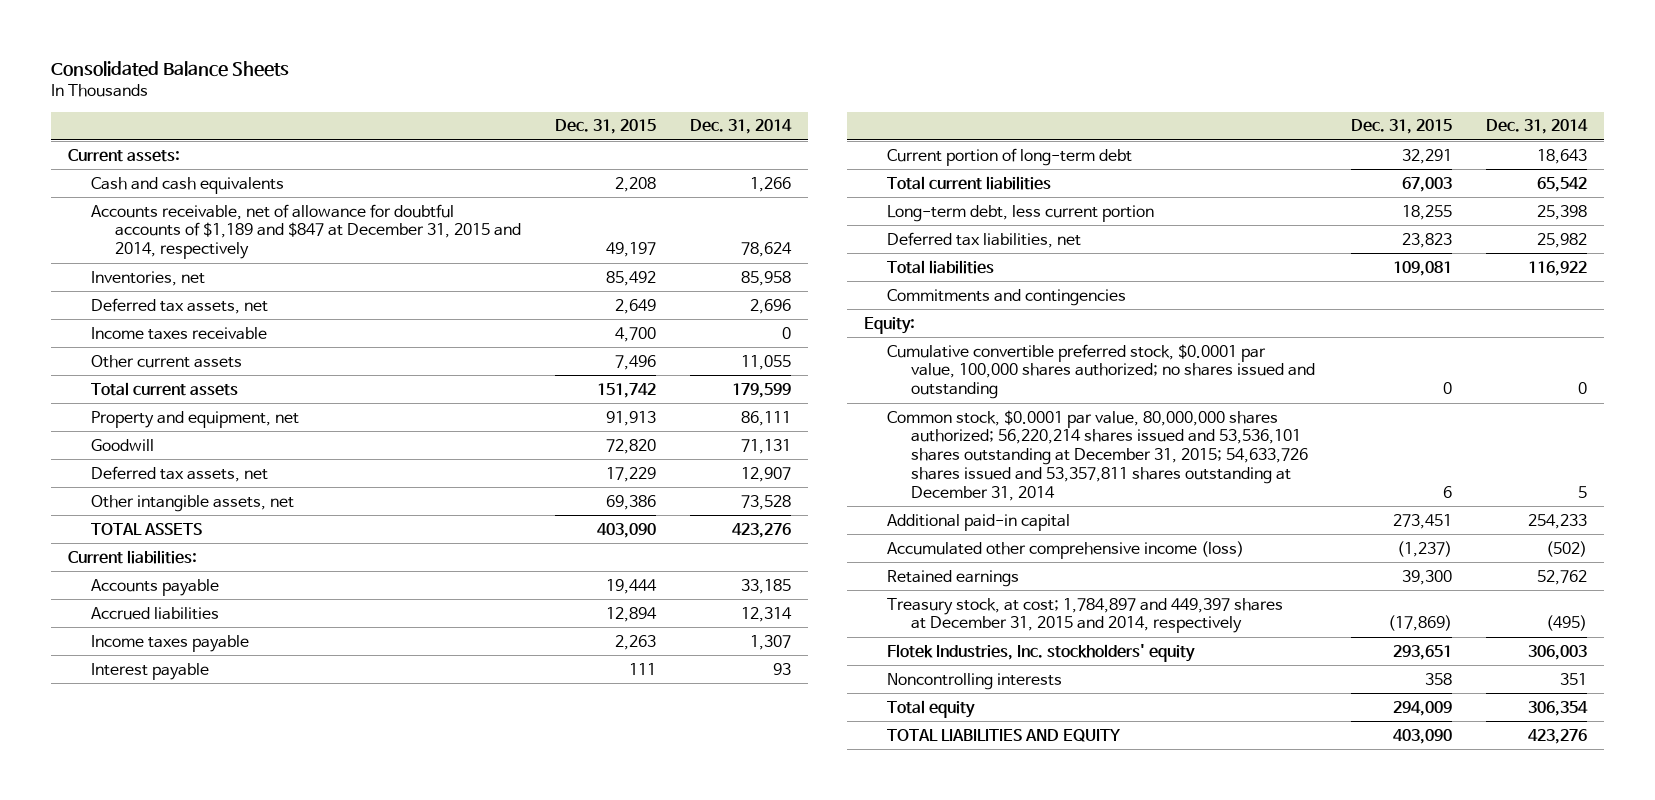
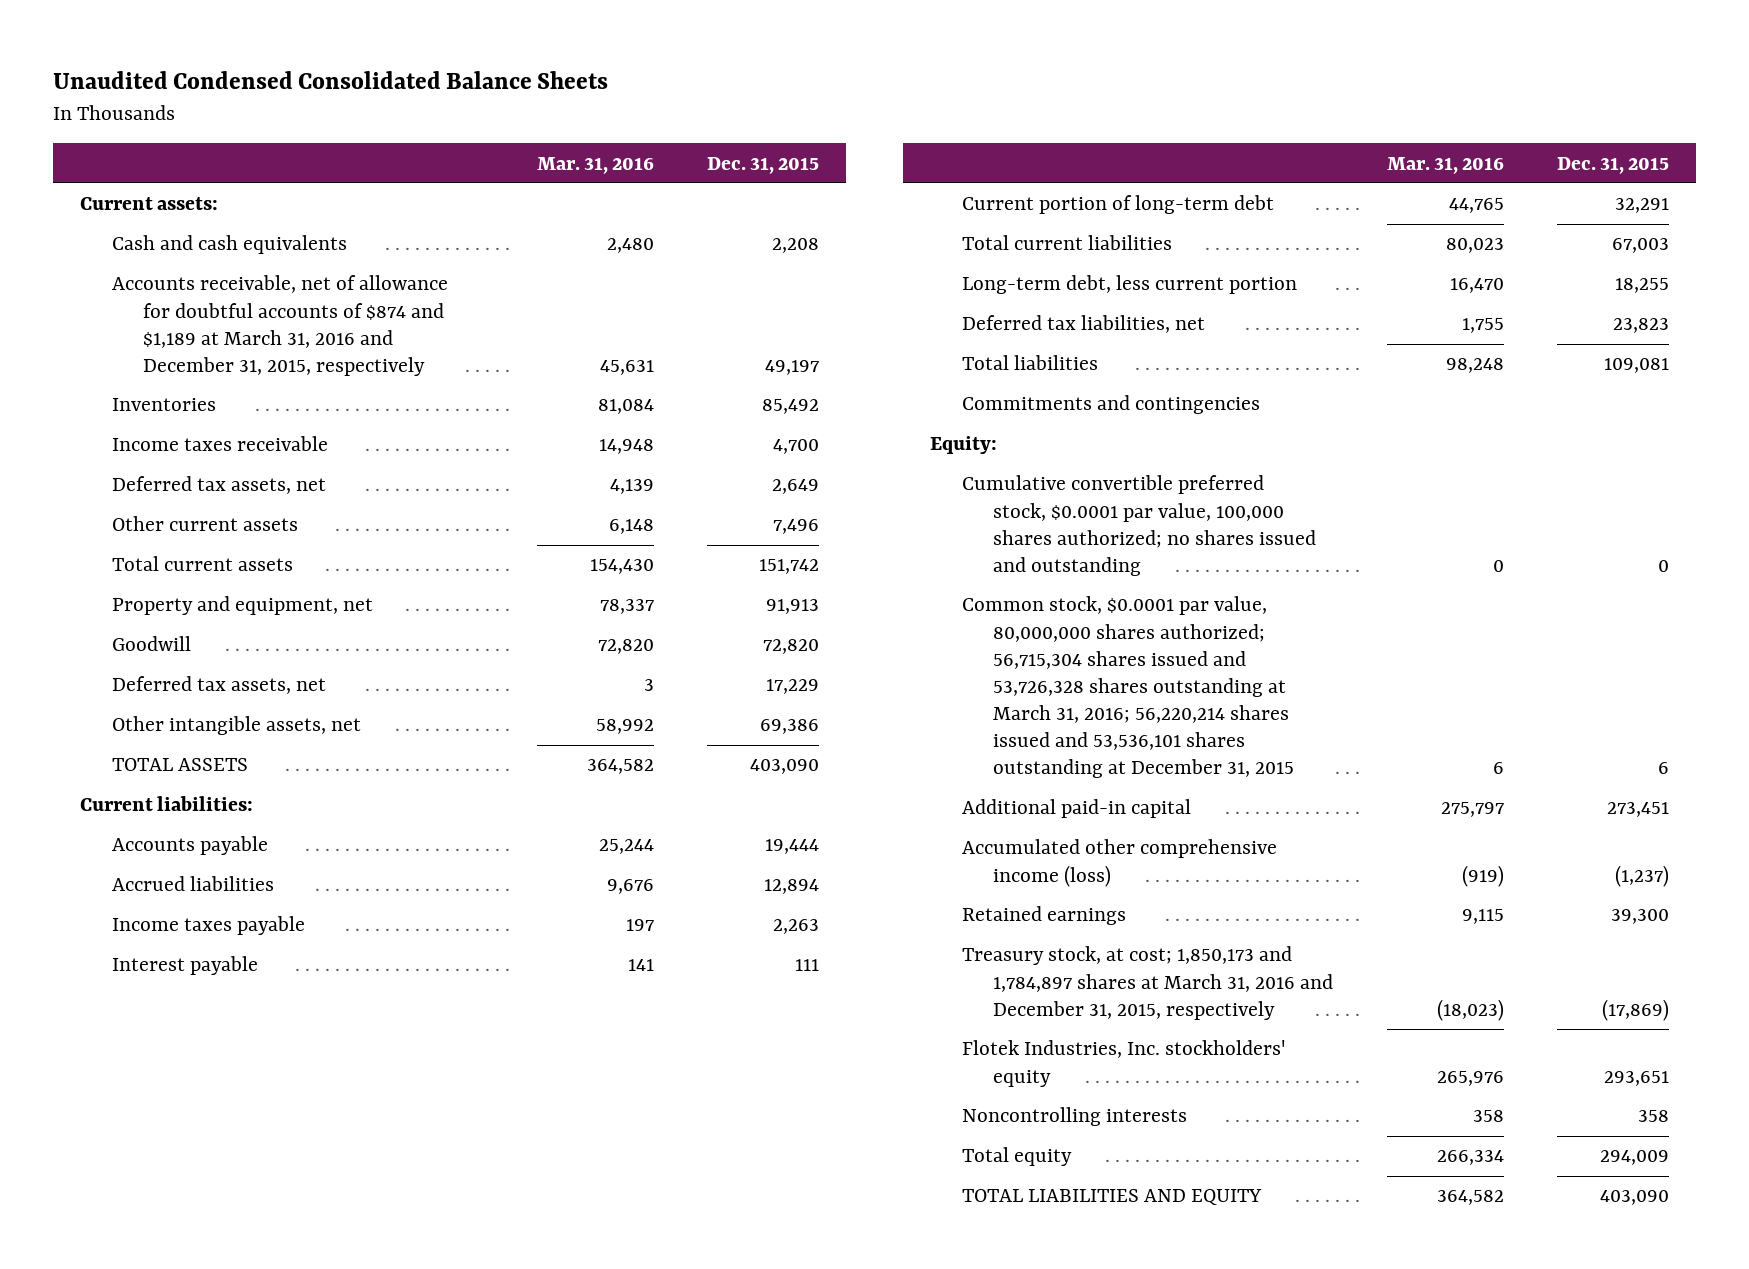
[50,61,289,78] Consolidated Balance Sheets -> [53,71,609,90] Unaudited Condensed Consolidated Balance Sheets
[689,119,792,135] Dec. 31, 2014 -> none
none -> [536,156,654,174] Mar. 31, 2016
[91,203,521,260] Accounts receivable, net of allowance for doubtful accounts of $1,189 and $847 at December 31, 2015 and 2014, respectively -> [111,275,448,376] Accounts receivable, net of allowance for doubtful accounts of $874 and $1,189 at March 31, 2016 and December 31, 2015, respectively
[91,270,206,286] Inventories, net -> [111,398,216,412] Inventories
[91,297,269,314] Deferred tax assets, net -> [111,476,326,495] Deferred tax assets, net
[887,409,1308,501] Common stock, $0.0001 par value, 80,000,000 shares authorized; 56,220,214 shares issued and 53,536,101 shares outstanding at December 31, 2015; 54,633,726 shares issued and 53,357,811 shares outstanding at December 31, 2014 -> [961,596,1295,779] Common stock, $0.0001 par value, 80,000,000 shares authorized; 56,715,304 shares issued and 53,726,328 shares outstanding at March 31, 2016; 56,220,214 shares issued and 53,536,101 shares outstanding at December 31, 2015
[887,597,1284,634] Treasury stock, at cost; 1,784,897 and 449,397 shares at December 31, 2015 and 2014, respectively -> [961,946,1334,1020] Treasury stock, at cost; 1,850,173 and 1,784,897 shares at March 31, 2016 and December 31, 2015, respectively

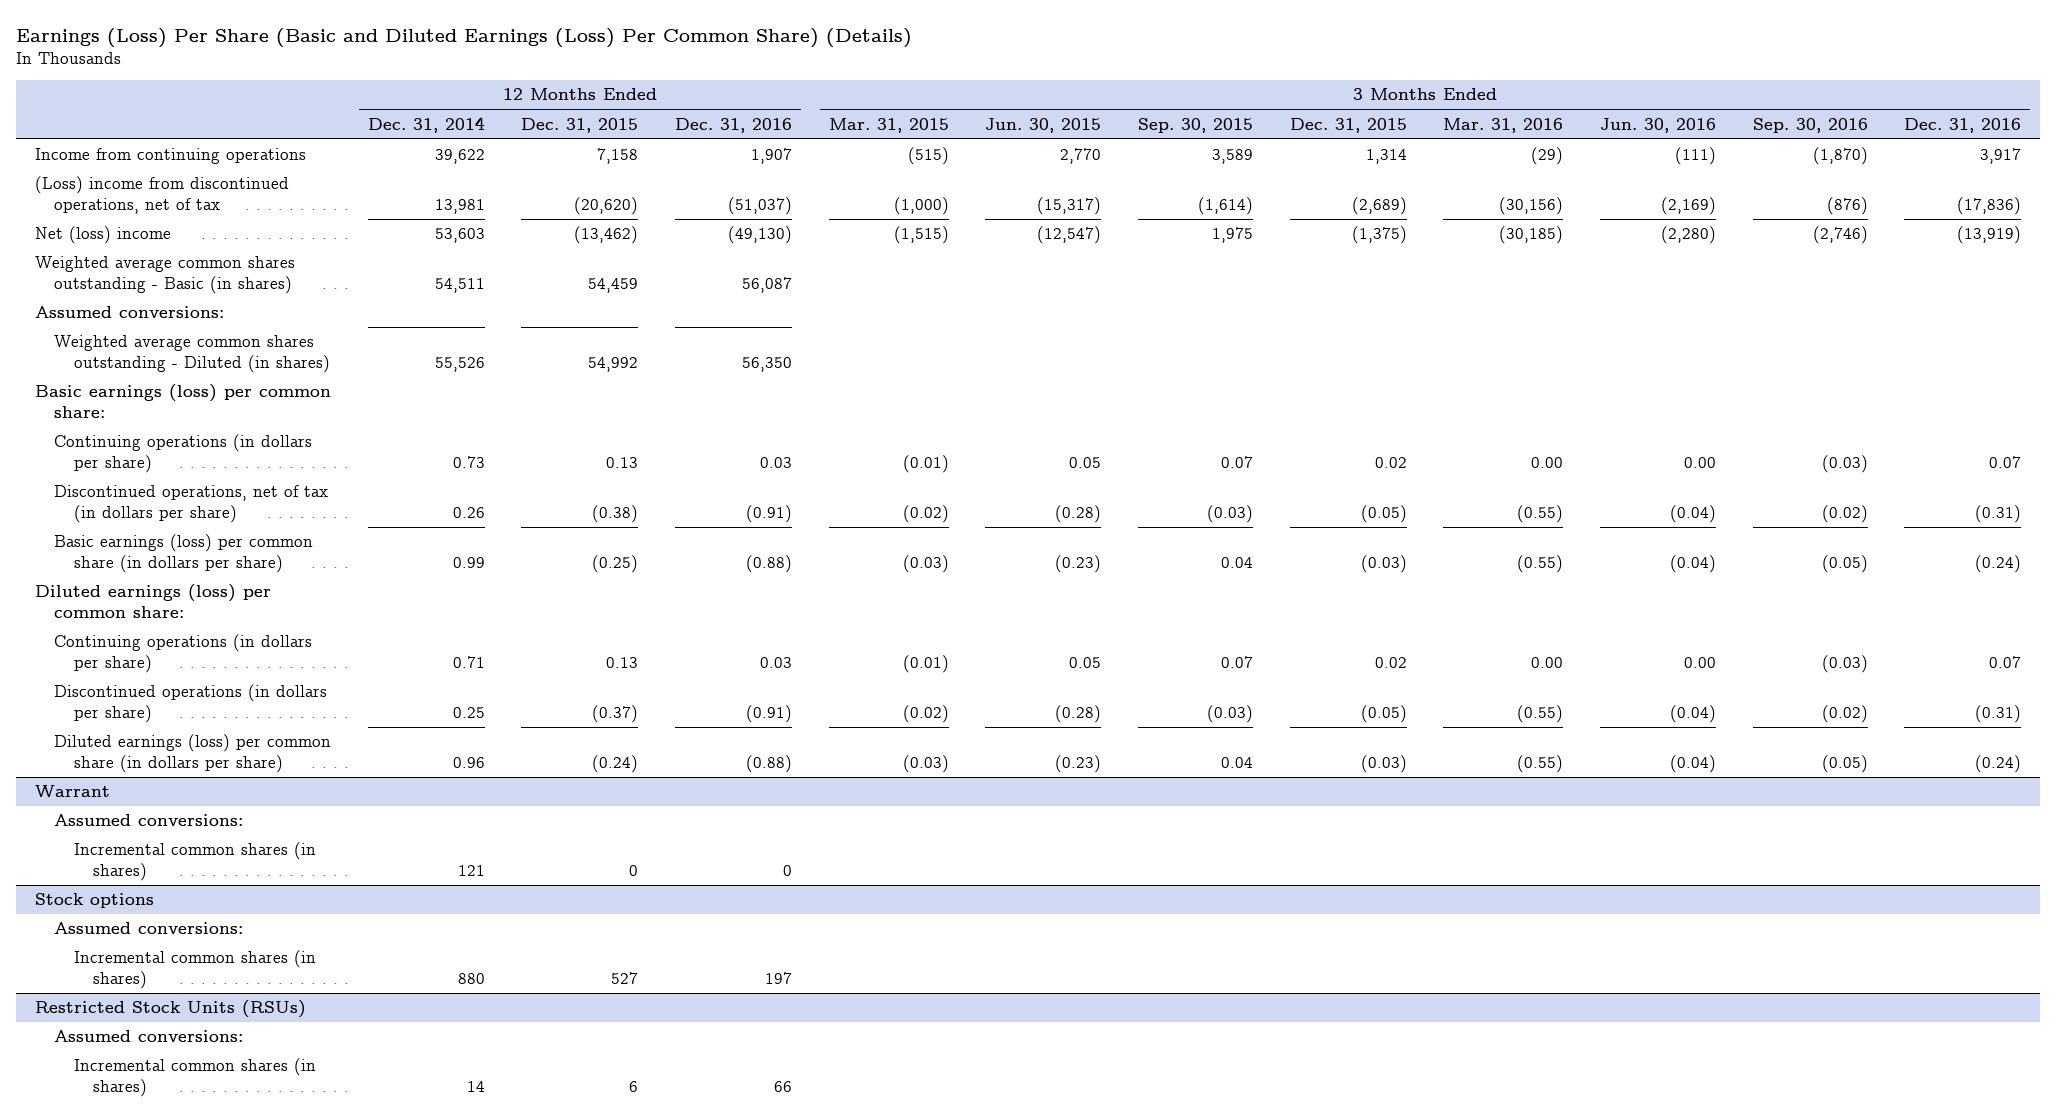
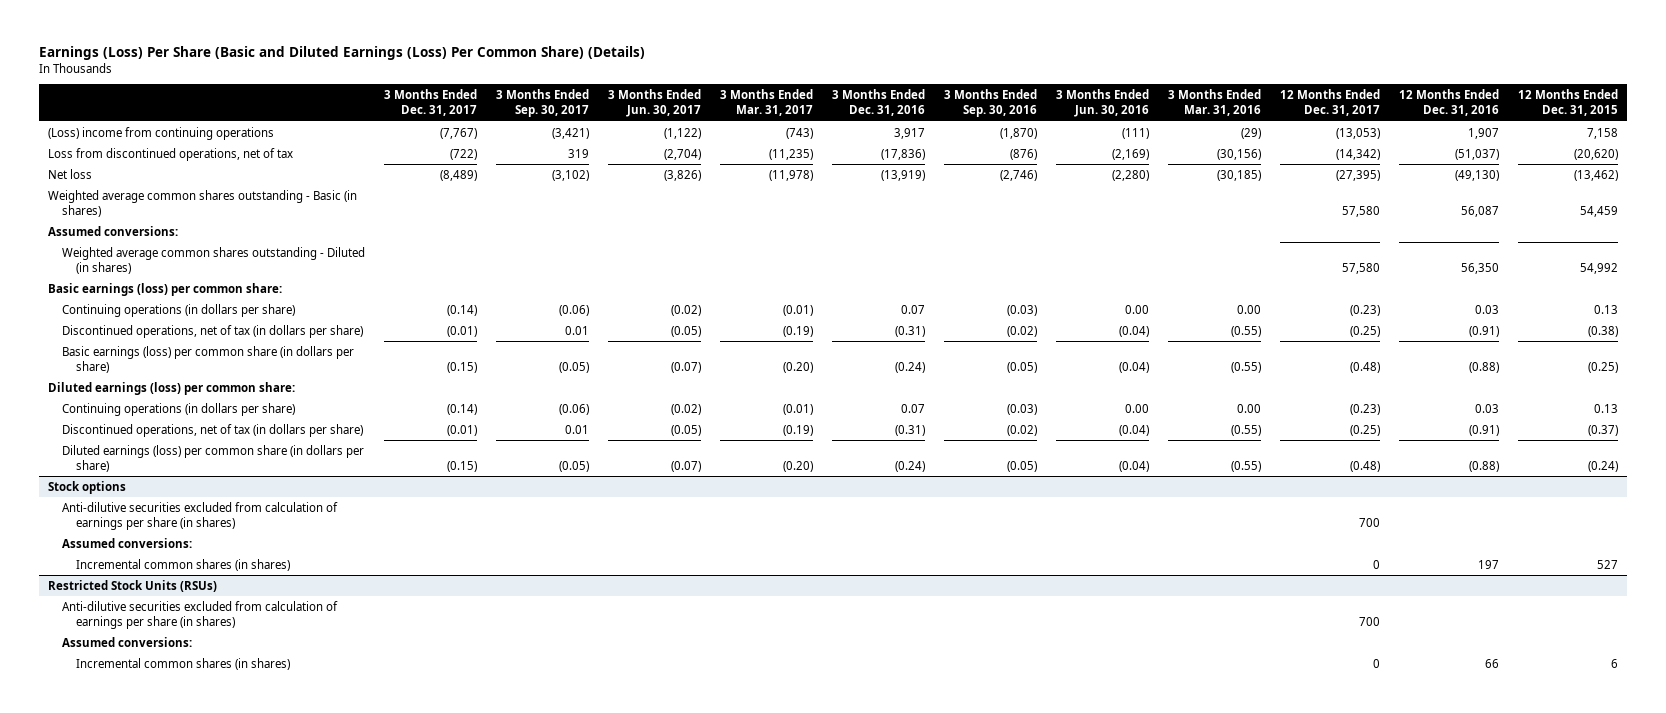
[367,116,485,133] Dec. 31, 2014 -> none
[828,117,949,133] Mar. 31, 2015 -> none
[985,117,1102,133] Jun. 30, 2015 -> none
[1138,117,1254,133] Sep. 30, 2015 -> none
[1289,117,1407,133] Dec. 31, 2015 -> none
none -> [384,89,478,117] 3 Months Ended Dec. 31, 2017
none -> [495,89,589,118] 3 Months Ended Sep. 30, 2017
none -> [607,89,701,118] 3 Months Ended Jun. 30, 2017
none -> [719,89,813,117] 3 Months Ended Mar. 31, 2017
none -> [1279,89,1380,117] 12 Months Ended Dec. 31, 2017
[34,148,306,165] Income from continuing operations -> [48,126,275,140] (Loss) income from continuing operations
[34,176,289,215] (Loss) income from discontinued operations, net of tax -> [48,147,294,161] Loss from discontinued operations, net of tax
[34,226,171,245] Net (loss) income -> [48,168,93,179] Net loss
[54,684,328,724] Discontinued operations (in dollars per share) -> [62,423,364,437] Discontinued operations, net of tax (in dollars per share)
[34,785,110,798] Warrant -> none
[54,814,244,827] Assumed conversions: -> none
[73,842,316,882] Incremental common shares (in shares) -> none
none -> [62,501,339,530] Anti-dilutive securities excluded from calculation of earnings per share (in shares)
none -> [62,600,339,629] Anti-dilutive securities excluded from calculation of earnings per share (in shares)

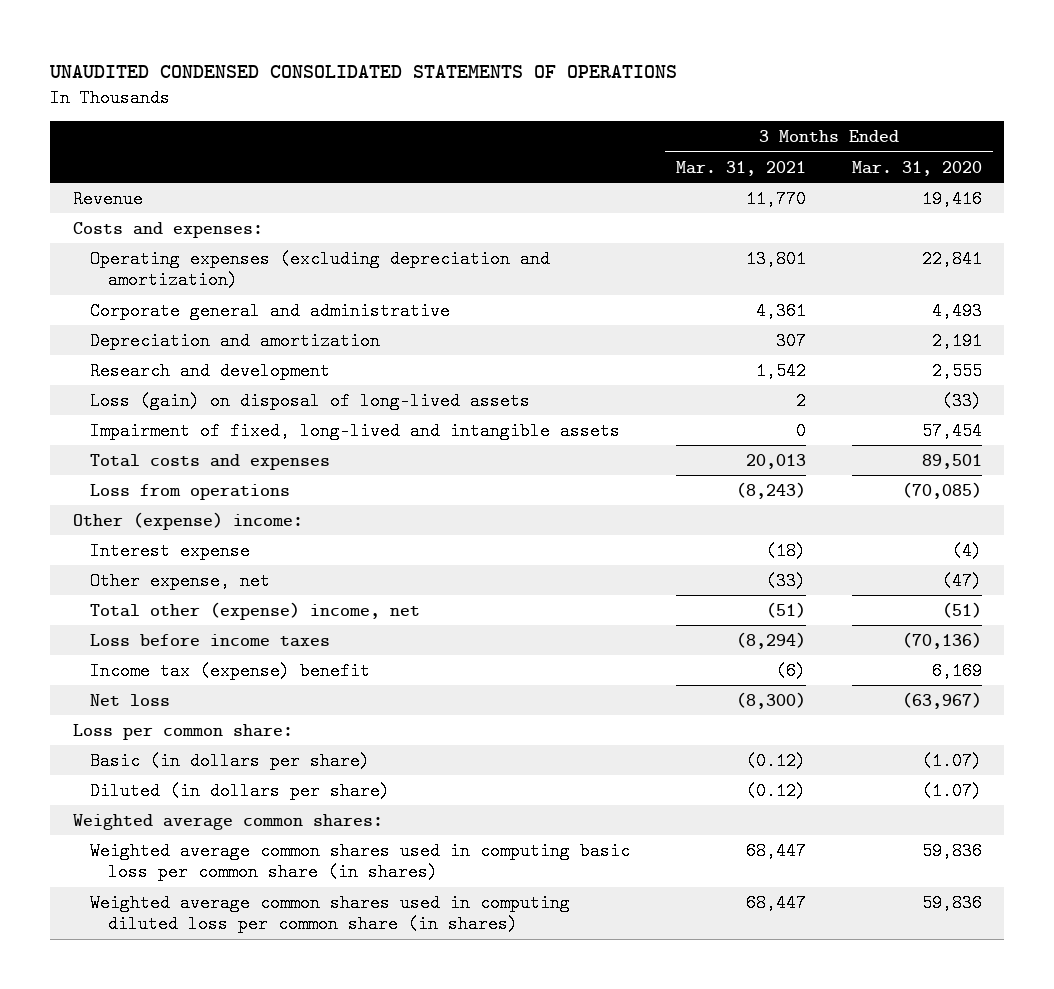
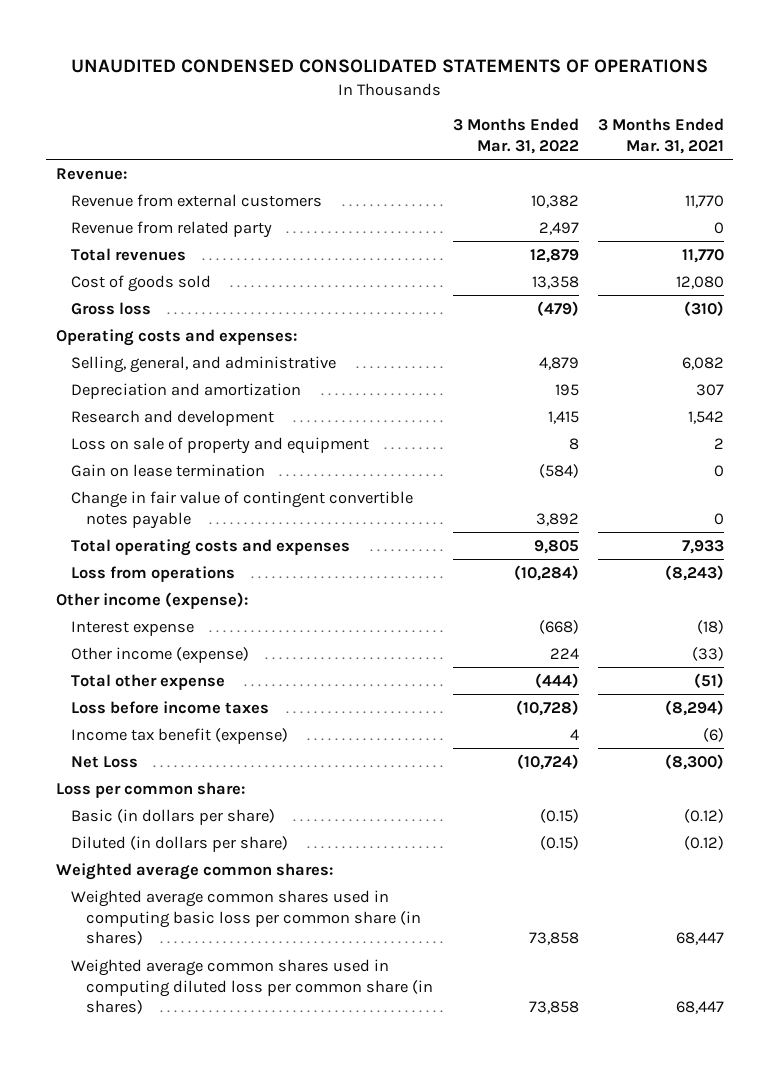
[851,160,982,176] Mar. 31, 2020 -> none
none -> [452,117,579,154] 3 Months Ended Mar. 31, 2022
[90,249,551,290] Operating expenses (excluding depreciation and amortization) -> none
none -> [56,167,128,180] Revenue:
[72,189,143,208] Revenue -> [71,193,323,207] Revenue from external customers
none -> [71,220,273,238] Revenue from related party
none -> [71,247,187,261] Total revenues
none -> [71,274,212,292] Cost of goods sold
none -> [71,301,152,315] Gross loss
[72,221,263,238] Costs and expenses: -> [56,328,298,346] Operating costs and expenses:
[90,301,451,320] Corporate general and administrative -> [71,355,337,373] Selling, general, and administrative
[756,301,807,320] 4,361 -> [681,356,724,370] 6,082
[90,421,621,440] Impairment of fixed, long-lived and intangible assets -> none
[90,391,531,410] Loss (gain) on disposal of long-lived assets -> [71,436,370,454] Loss on sale of property and equipment
none -> [71,463,266,477] Gain on lease termination
none -> [71,490,414,529] Change in fair value of contingent convertible notes payable
[90,453,331,470] Total costs and expenses -> [71,538,351,556] Total operating costs and expenses
[746,453,807,469] 20,013 -> [681,539,724,554] 7,933
[72,511,303,530] Other (expense) income: -> [56,591,249,609] Other income (expense):
[90,571,271,590] Other expense, net -> [71,646,250,663] Other income (expense)
[90,601,421,620] Total other (expense) income, net -> [71,673,226,690] Total other expense
[90,661,371,680] Income tax (expense) benefit -> [71,727,289,744] Income tax benefit (expense)
[90,693,171,706] Net loss -> [71,755,139,768] Net Loss

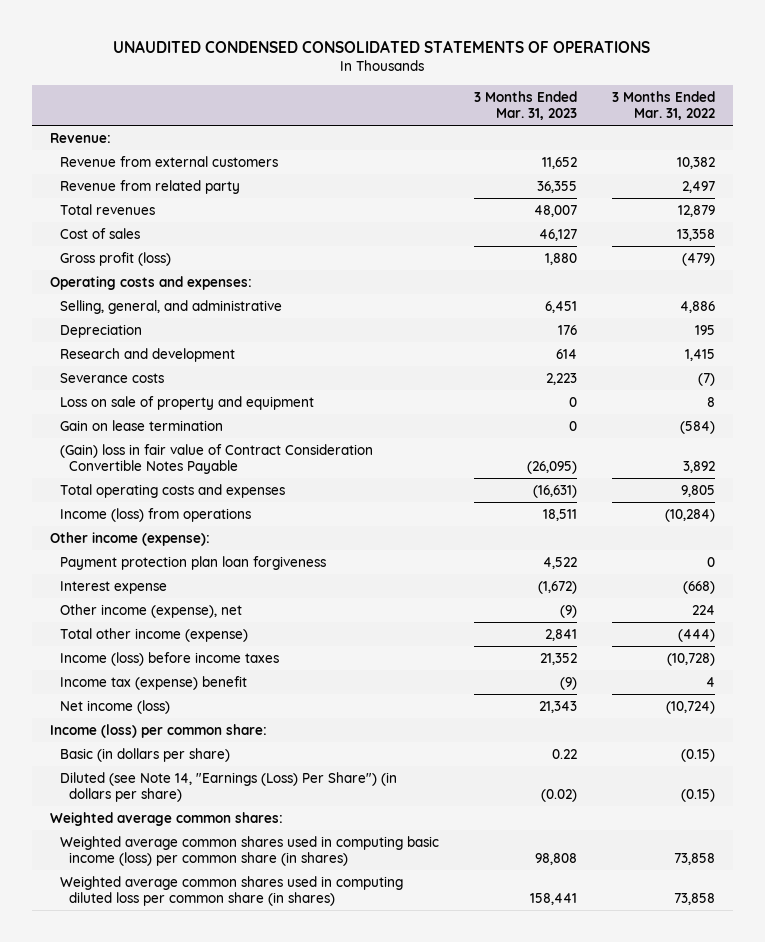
[597,117,724,154] 3 Months Ended Mar. 31, 2021 -> none
none -> [473,90,577,121] 3 Months Ended Mar. 31, 2023
[71,274,212,292] Cost of goods sold -> [59,227,140,239] Cost of sales
[71,301,152,315] Gross loss -> [59,251,171,266] Gross profit (loss)
[538,356,579,370] 4,879 -> [679,300,715,313] 4,886
[71,382,302,399] Depreciation and amortization -> [59,323,142,338] Depreciation
none -> [59,372,164,383] Severance costs
[71,490,414,529] Change in fair value of contingent convertible notes payable -> [59,443,373,475] (Gain) loss in fair value of Contract Consideration Convertible Notes Payable
[71,565,236,582] Loss from operations -> [59,507,251,522] Income (loss) from operations
none -> [59,555,326,570] Payment protection plan loan forgiveness
[71,646,250,663] Other income (expense) -> [59,603,242,618] Other income (expense), net
[71,673,226,690] Total other expense -> [59,627,248,642] Total other income (expense)
[71,700,270,714] Loss before income taxes -> [59,651,279,666] Income (loss) before income taxes
[71,727,289,744] Income tax benefit (expense) -> [59,675,247,690] Income tax (expense) benefit
[71,755,139,768] Net Loss -> [59,699,170,714] Net income (loss)
[56,781,246,798] Loss per common share: -> [50,723,268,738] Income (loss) per common share:
[71,835,289,852] Diluted (in dollars per share) -> [59,771,397,803] Diluted (see Note 14, "Earnings (Loss) Per Share") (in dollars per share)
[71,889,422,946] Weighted average common shares used in computing basic loss per common share (in shares) -> [59,835,439,867] Weighted average common shares used in computing basic income (loss) per common share (in shares)

